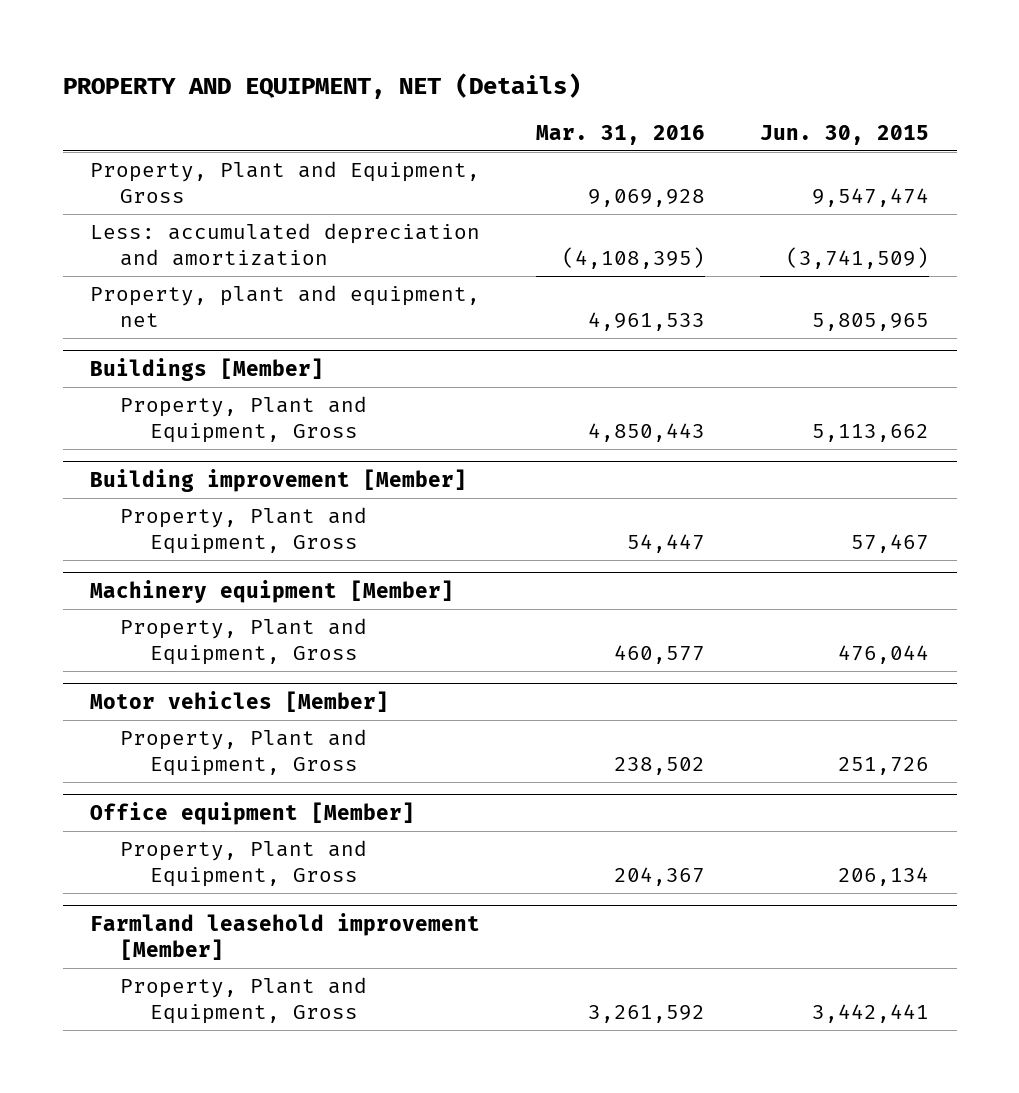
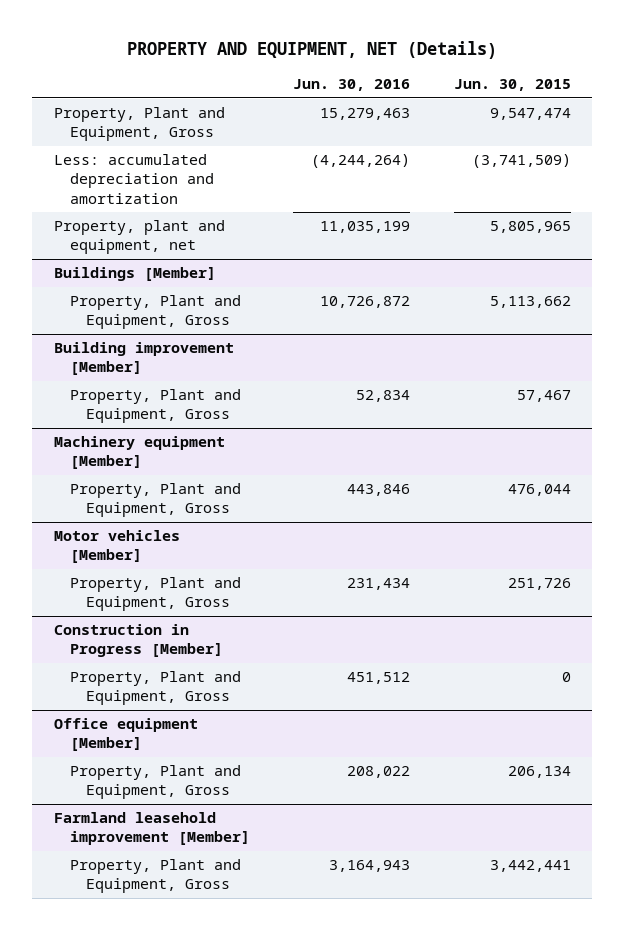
[535,124,705,145] Mar. 31, 2016 -> none
none -> [293,78,411,91] Jun. 30, 2016
none -> [53,624,223,658] Construction in Progress [Member]
none -> [69,671,241,706] Property, Plant and Equipment, Gross

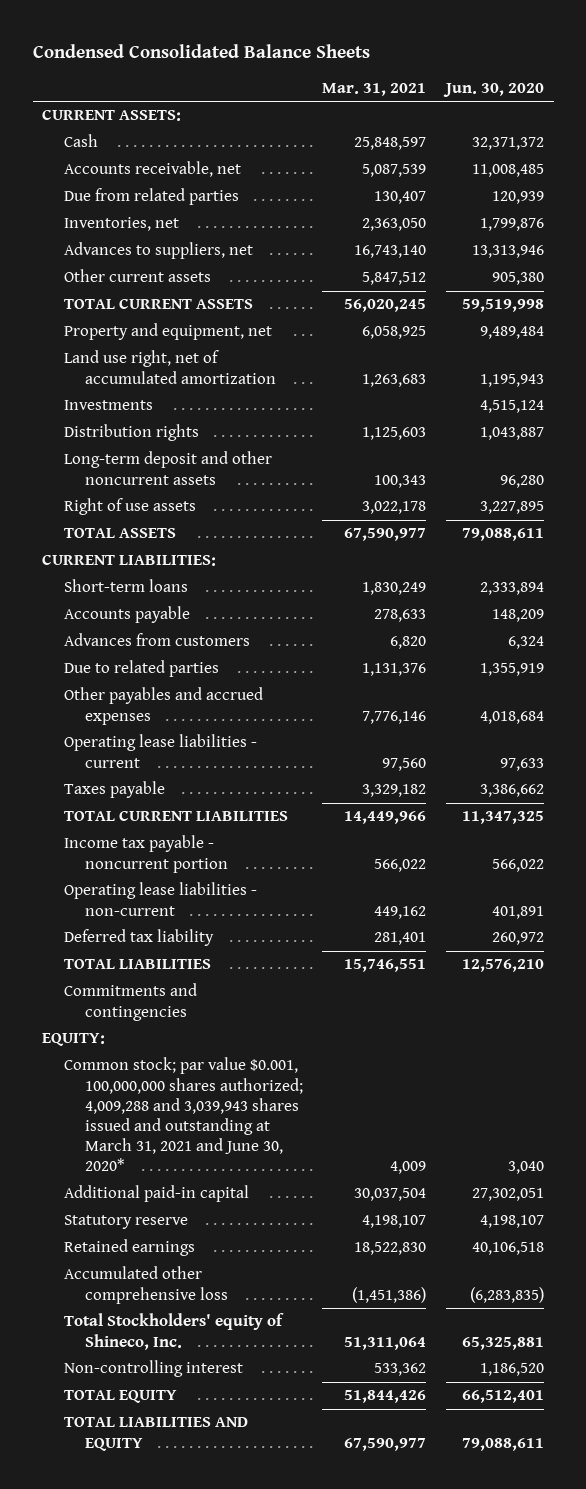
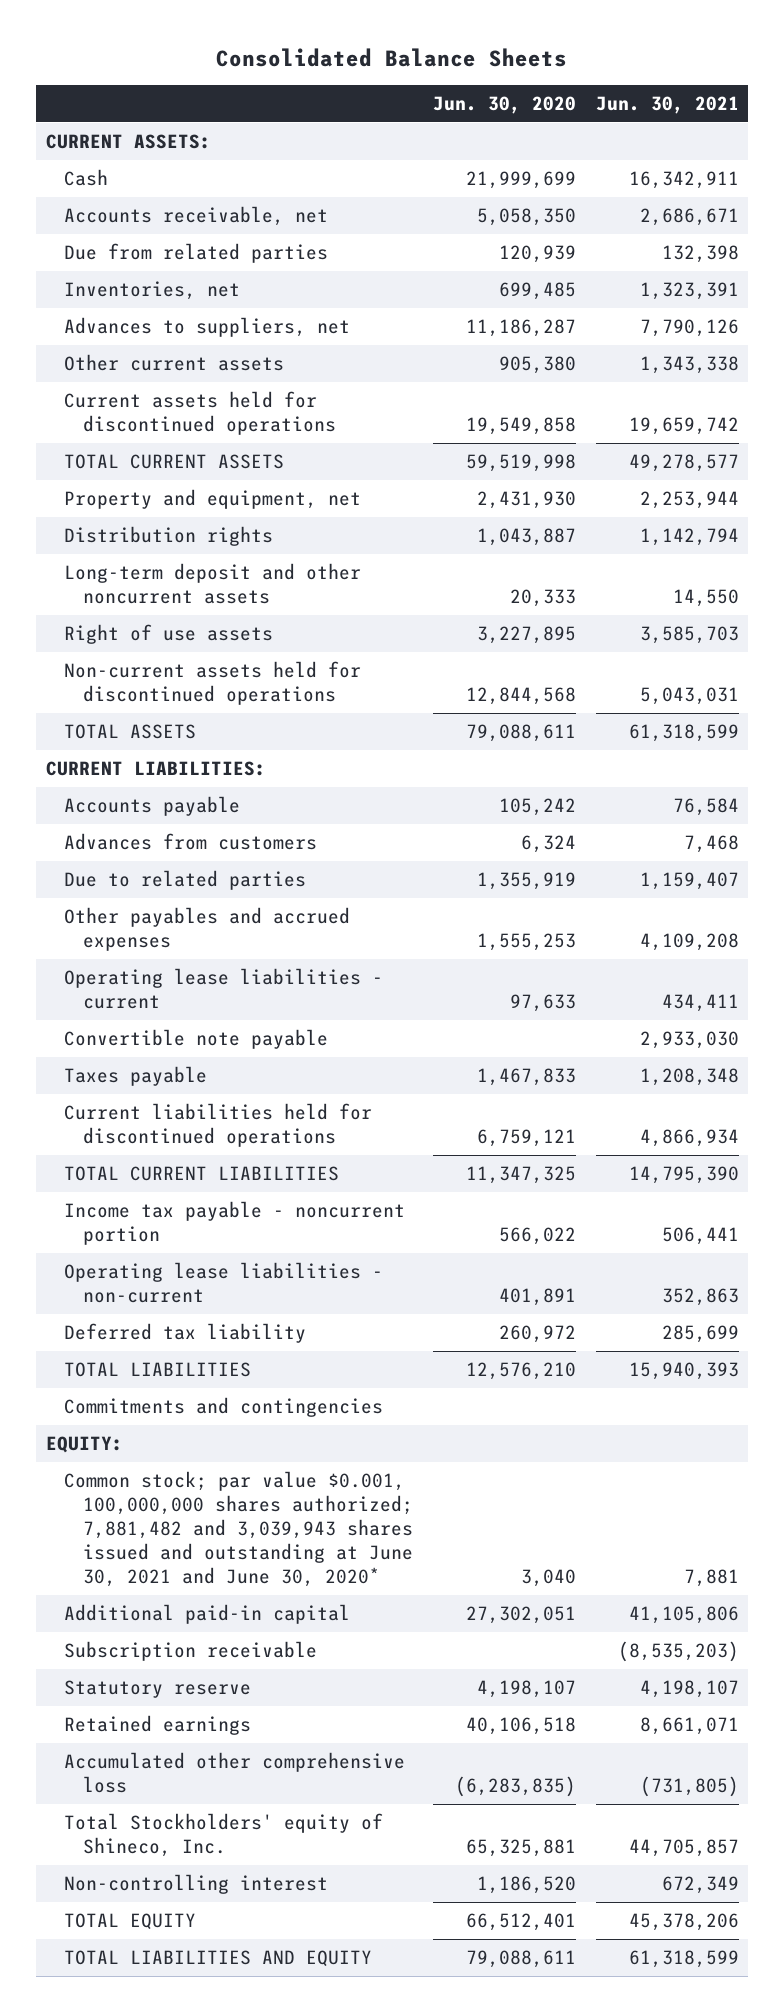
[32,44,370,59] Condensed Consolidated Balance Sheets -> [216,47,568,67] Consolidated Balance Sheets
[322,82,427,96] Mar. 31, 2021 -> none
none -> [595,95,739,114] Jun. 30, 2021
[471,137,544,151] 32,371,372 -> [465,171,576,190] 21,999,699
[471,164,544,178] 11,008,485 -> [476,208,576,227] 5,058,350
[479,218,544,232] 1,799,876 -> [498,282,576,301] 699,485
[471,245,544,259] 13,313,946 -> [465,319,576,338] 11,186,287
none -> [64,391,336,436] Current assets held for discontinued operations
[63,350,276,384] Land use right, net of accumulated amortization -> none
[63,400,153,411] Investments -> none
[479,326,544,340] 9,489,484 -> [476,491,576,510] 2,431,930
[499,474,544,488] 96,280 -> [509,589,576,608] 20,333
none -> [64,661,362,706] Non-current assets held for discontinued operations
[63,579,188,593] Short-term loans -> none
[491,609,544,623] 148,209 -> [498,798,576,817] 105,242
[479,710,544,724] 4,018,684 -> [476,933,576,952] 1,555,253
none -> [64,1029,329,1050] Convertible note payable
[479,784,544,798] 3,386,662 -> [476,1068,576,1087] 1,467,833
none -> [64,1103,373,1148] Current liabilities held for discontinued operations
[63,1057,303,1172] Common stock; par value $0.001, 100,000,000 shares authorized; 4,009,288 and 3,039,943 shares issued and outstanding at March 31, 2021 and June 30, 2020* -> [64,1471,413,1588] Common stock; par value $0.001, 100,000,000 shares authorized; 7,881,482 and 3,039,943 shares issued and outstanding at June 30, 2021 and June 30, 2020*
none -> [64,1641,318,1662] Subscription receivable

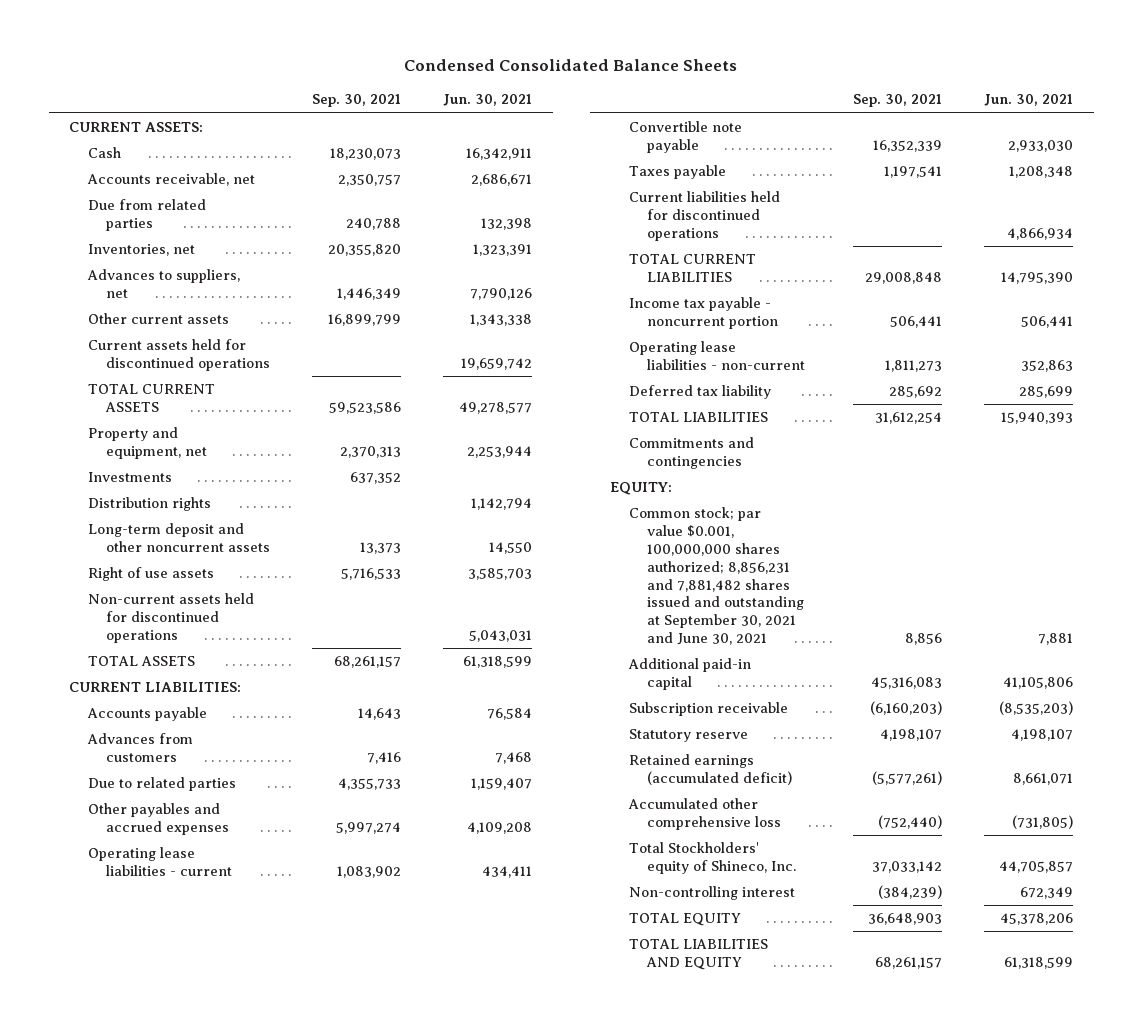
[216,47,568,67] Consolidated Balance Sheets -> [404,59,738,72] Condensed Consolidated Balance Sheets
[432,95,576,114] Jun. 30, 2020 -> none
none -> [311,94,401,108] Sep. 30, 2021
none -> [87,472,172,483] Investments
[64,1471,413,1588] Common stock; par value $0.001, 100,000,000 shares authorized; 7,881,482 and 3,039,943 shares issued and outstanding at June 30, 2021 and June 30, 2020* -> [628,507,804,646] Common stock; par value $0.001, 100,000,000 shares authorized; 8,856,231 and 7,881,482 shares issued and outstanding at September 30, 2021 and June 30, 2021
[64,1715,252,1736] Retained earnings -> [628,754,792,786] Retained earnings (accumulated deficit)

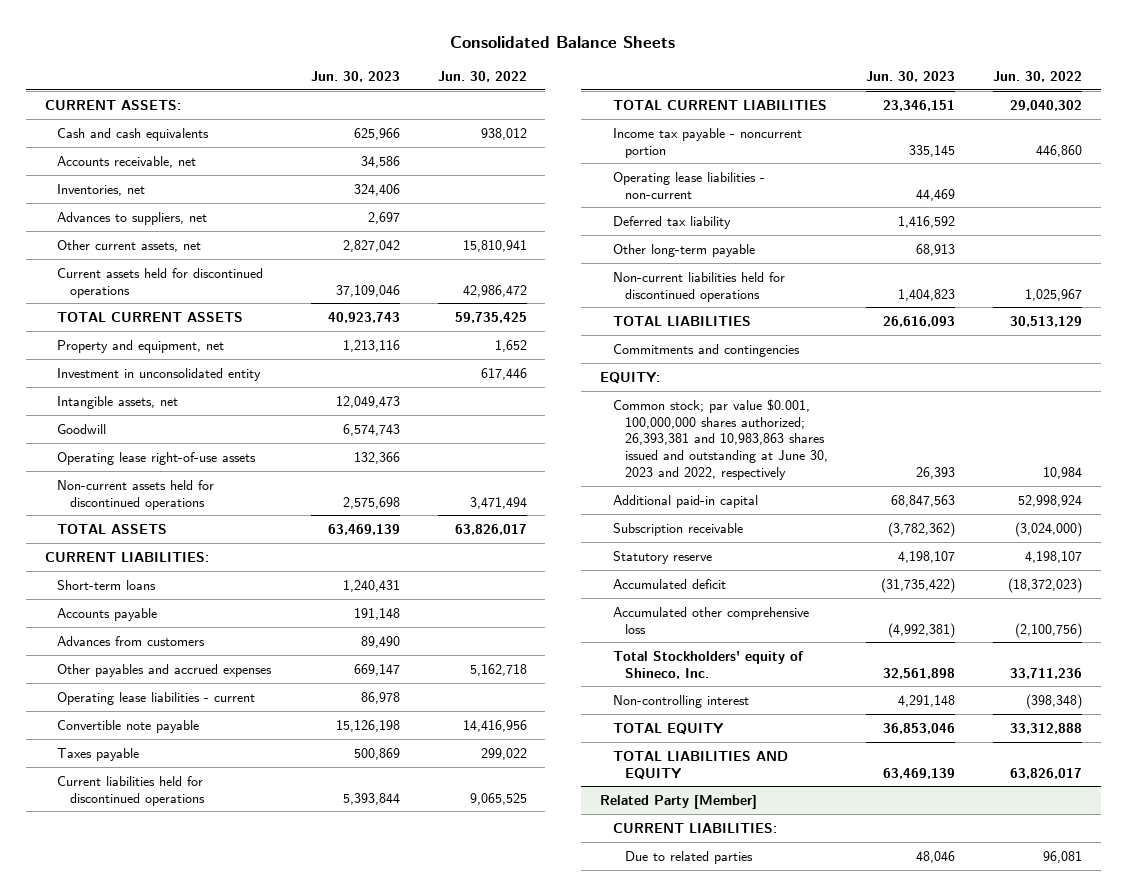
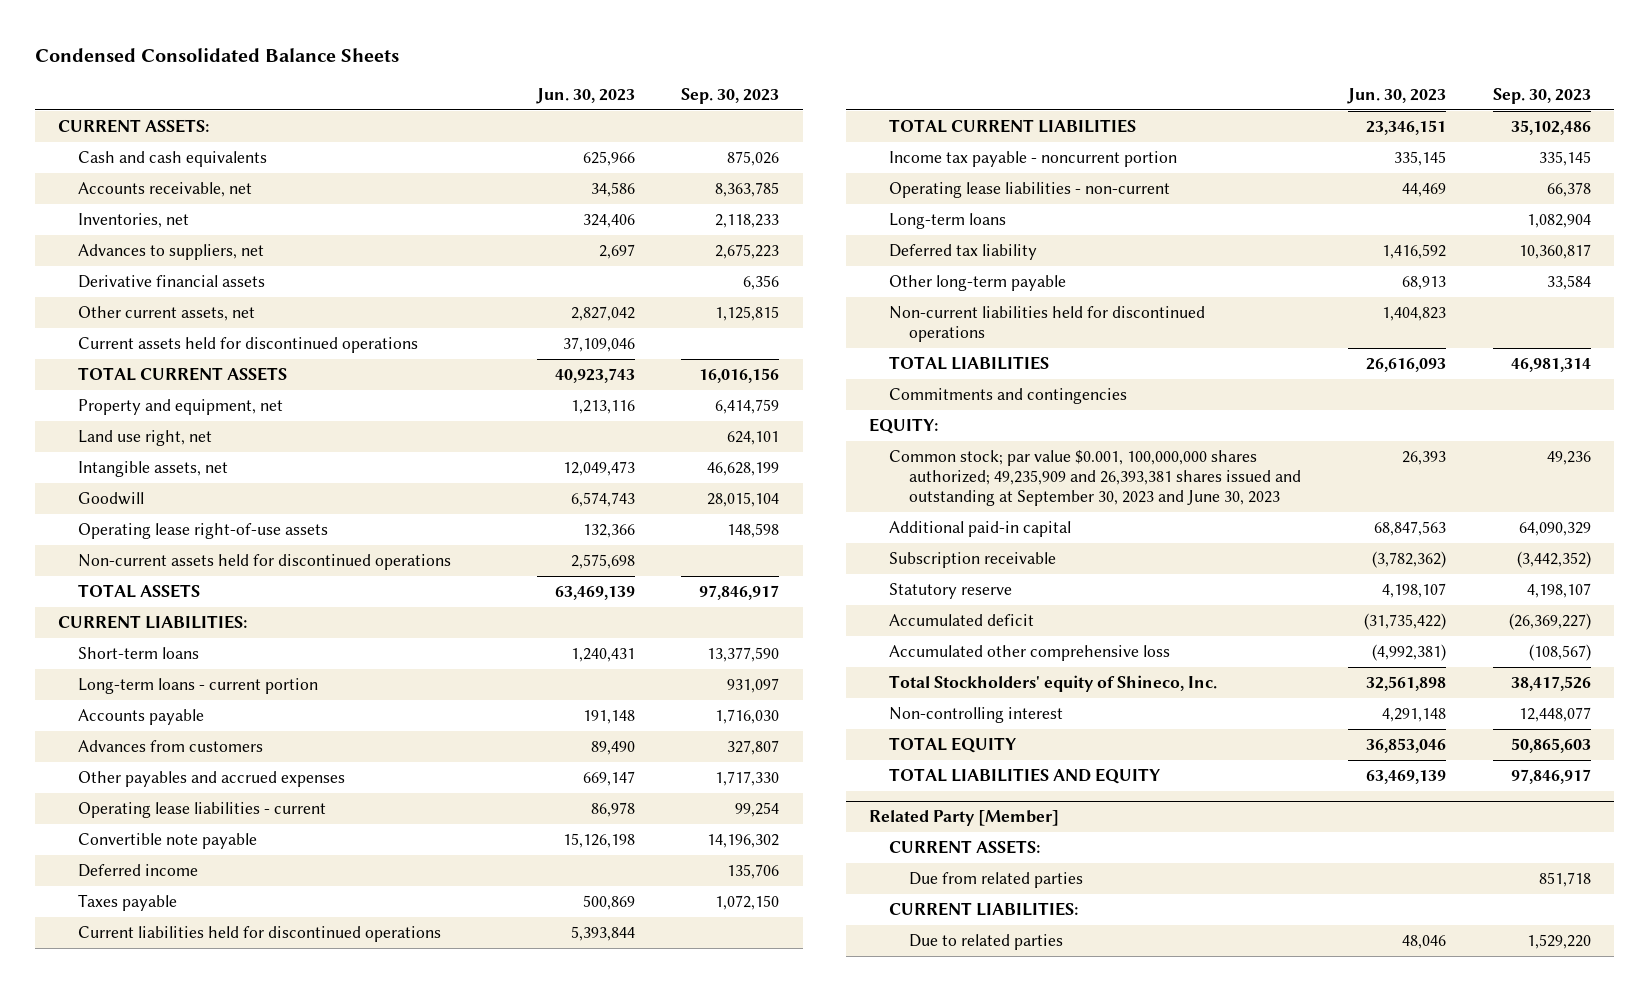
[450,35,676,48] Consolidated Balance Sheets -> [34,47,399,62] Condensed Consolidated Balance Sheets
[437,70,527,82] Jun. 30, 2022 -> none
none -> [681,87,780,104] Sep. 30, 2023
none -> [78,274,266,288] Derivative financial assets
[57,367,262,381] Investment in unconsolidated entity -> none
none -> [78,429,213,446] Land use right, net
none -> [78,677,319,694] Long-term loans - current portion
none -> [78,863,199,877] Deferred income
none -> [889,212,1007,229] Long-term loans
[612,398,829,480] Common stock; par value $0.001, 100,000,000 shares authorized; 26,393,381 and 10,983,863 shares issued and outstanding at June 30, 2023 and 2022, respectively -> [889,449,1302,507] Common stock; par value $0.001, 100,000,000 shares authorized; 49,235,909 and 26,393,381 shares issued and outstanding at September 30, 2023 and June 30, 2023
none -> [889,839,1041,854] CURRENT ASSETS:
none -> [909,871,1084,888] Due from related parties

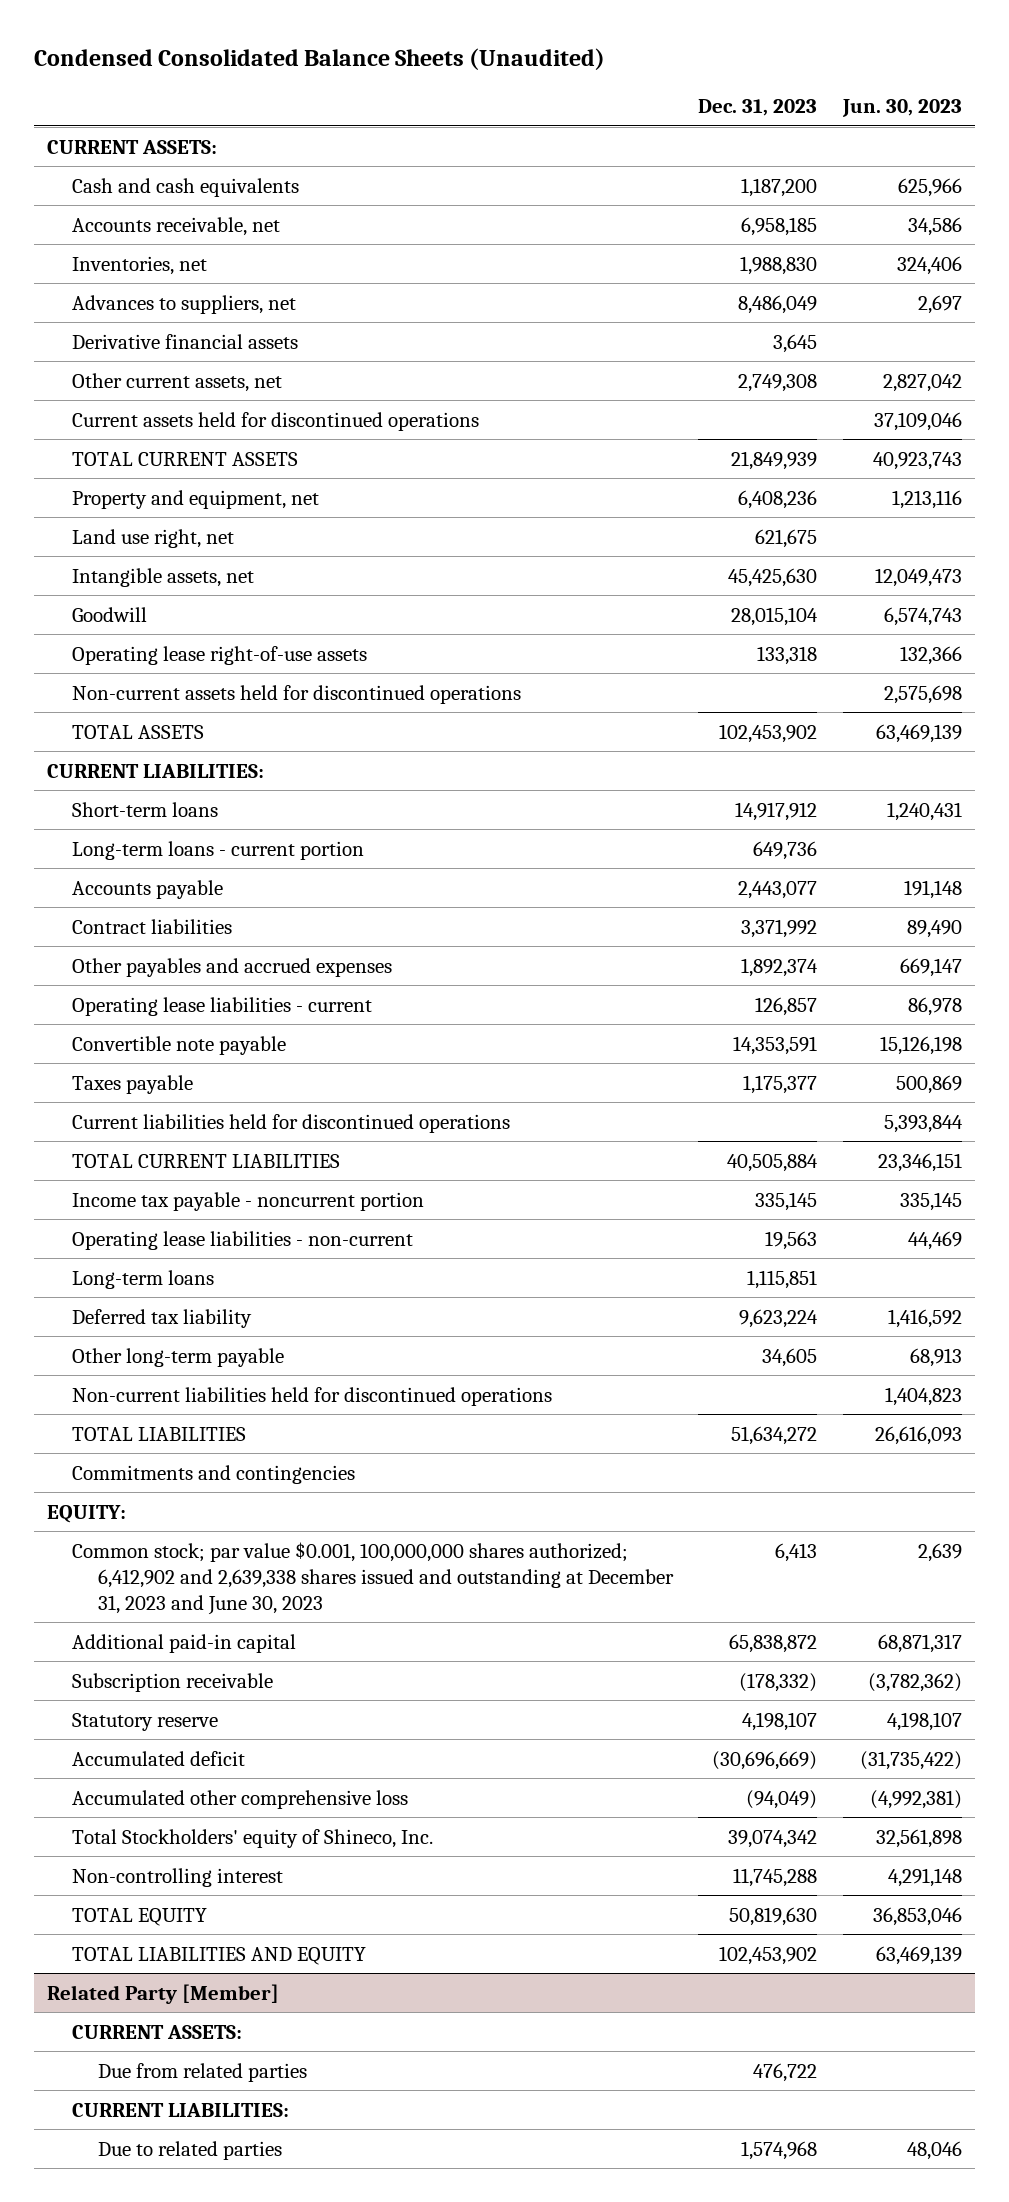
[34,47,399,62] Condensed Consolidated Balance Sheets -> [34,48,606,71] Condensed Consolidated Balance Sheets (Unaudited)
[681,87,780,104] Sep. 30, 2023 -> none
none -> [698,99,818,117] Dec. 31, 2023
[78,739,264,752] Advances from customers -> [72,918,233,934] Contract liabilities
[78,863,199,877] Deferred income -> none
[889,449,1302,507] Common stock; par value $0.001, 100,000,000 shares authorized; 49,235,909 and 26,393,381 shares issued and outstanding at September 30, 2023 and June 30, 2023 -> [72,1541,674,1615] Common stock; par value $0.001, 100,000,000 shares authorized; 6,412,902 and 2,639,338 shares issued and outstanding at December 31, 2023 and June 30, 2023
[1401,450,1446,465] 26,393 -> [917,1542,962,1562] 2,639
[1373,520,1446,536] 68,847,563 -> [877,1633,962,1653] 68,871,317

